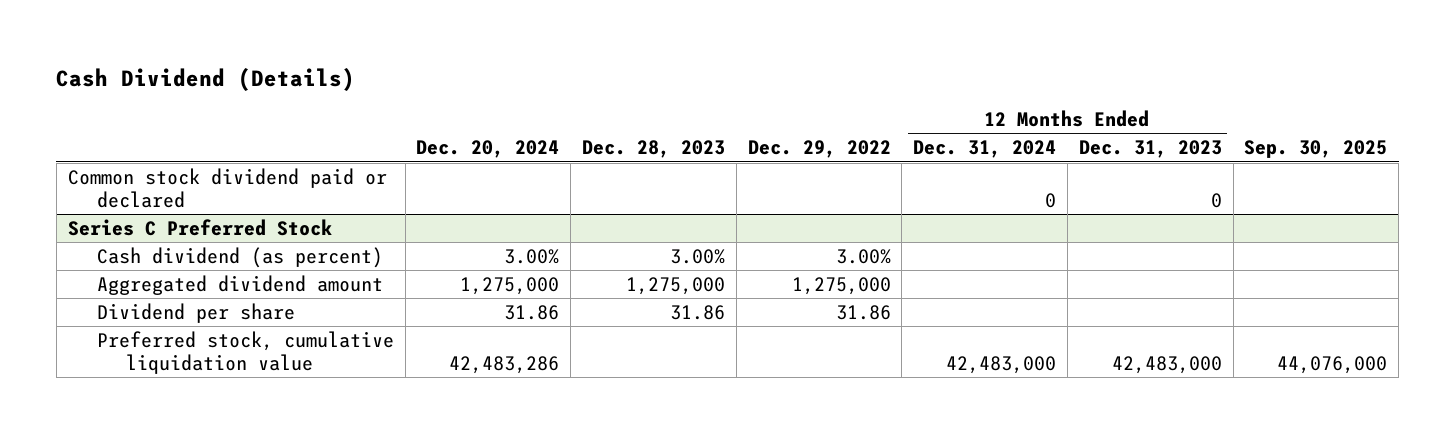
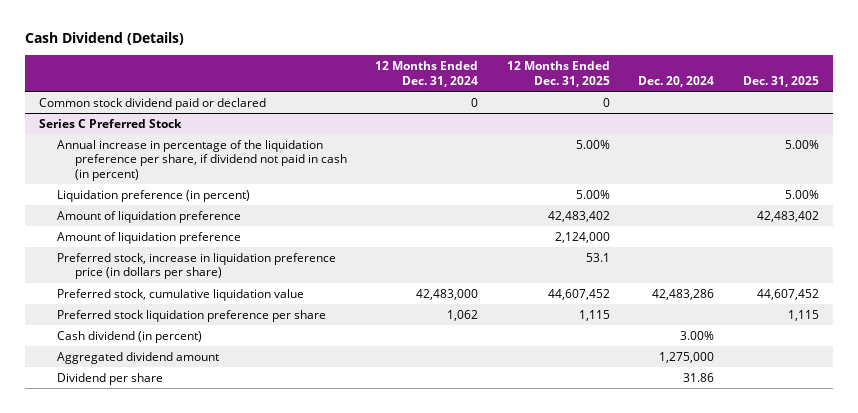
[582,140,726,159] Dec. 28, 2023 -> none
[747,140,891,159] Dec. 29, 2022 -> none
[1078,140,1222,159] Dec. 31, 2023 -> none
[1244,140,1388,159] Sep. 30, 2025 -> none
none -> [506,61,610,87] 12 Months Ended Dec. 31, 2025
none -> [742,75,819,87] Dec. 31, 2025
none -> [56,139,347,181] Annual increase in percentage of the liquidation preference per share, if dividend not paid in cash (in percent)
none -> [56,189,250,202] Liquidation preference (in percent)
none -> [56,210,241,223] Amount of liquidation preference
none -> [56,231,241,244] Amount of liquidation preference
none -> [56,252,336,280] Preferred stock, increase in liquidation preference price (in dollars per share)
[96,330,394,375] Preferred stock, cumulative liquidation value -> [56,288,304,301] Preferred stock, cumulative liquidation value
none -> [56,309,326,322] Preferred stock liquidation preference per share
[96,246,383,268] Cash dividend (as percent) -> [56,330,202,343] Cash dividend (in percent)

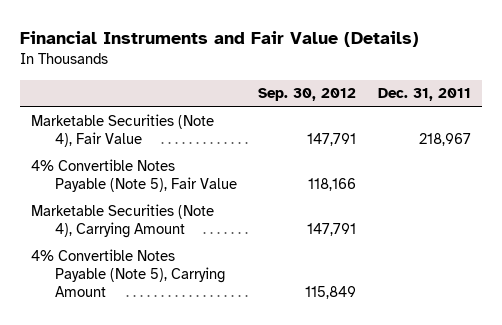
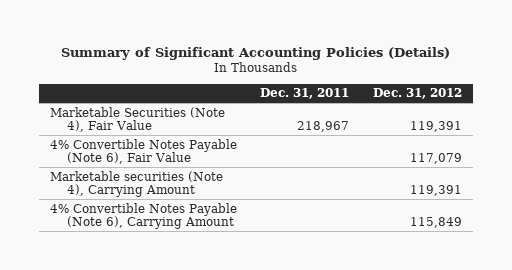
[20,30,420,47] Financial Instruments and Fair Value (Details) -> [60,46,450,60] Summary of Significant Accounting Policies (Details)
[258,88,357,102] Sep. 30, 2012 -> none
none -> [372,88,462,100] Dec. 31, 2012
[31,158,237,192] 4% Convertible Notes Payable (Note 5), Fair Value -> [50,138,238,165] 4% Convertible Notes Payable (Note 6), Fair Value
[31,203,215,238] Marketable Securities (Note 4), Carrying Amount -> [50,170,224,198] Marketable securities (Note 4), Carrying Amount
[31,248,225,297] 4% Convertible Notes Payable (Note 5), Carrying Amount -> [50,202,238,230] 4% Convertible Notes Payable (Note 6), Carrying Amount

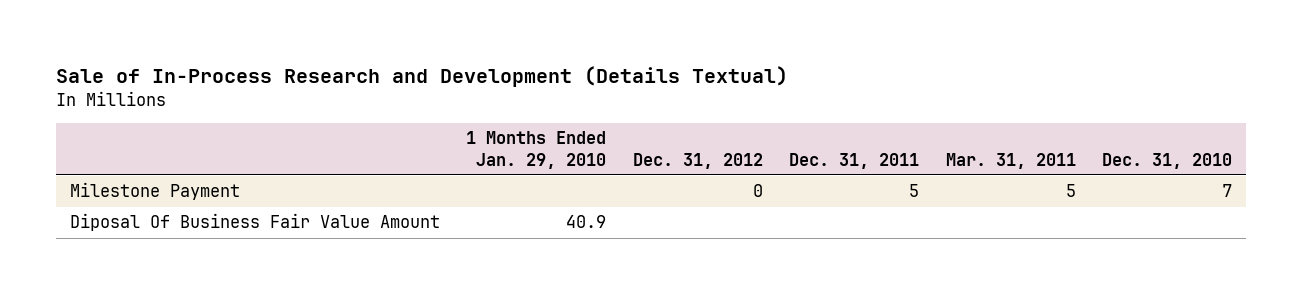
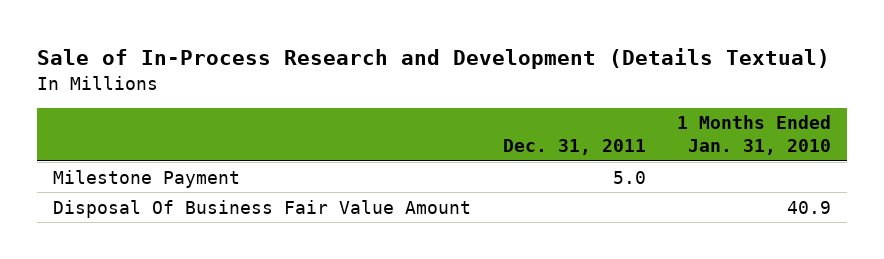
[466,130,607,169] 1 Months Ended Jan. 29, 2010 -> none
[632,152,763,169] Dec. 31, 2012 -> none
[945,152,1076,169] Mar. 31, 2011 -> none
[1102,152,1233,169] Dec. 31, 2010 -> none
none -> [677,115,832,156] 1 Months Ended Jan. 31, 2010
[909,184,920,198] 5 -> [612,170,646,184] 5.0
[69,213,440,232] Diposal Of Business Fair Value Amount -> [52,199,471,218] Disposal Of Business Fair Value Amount

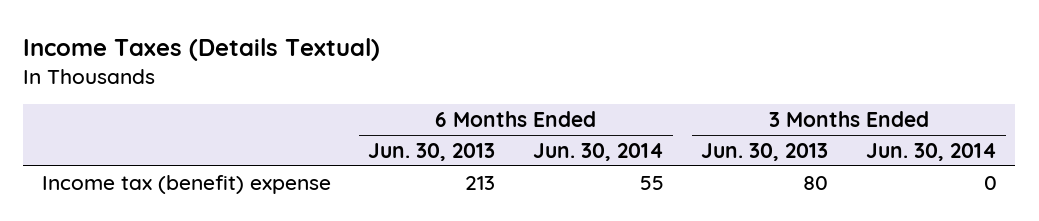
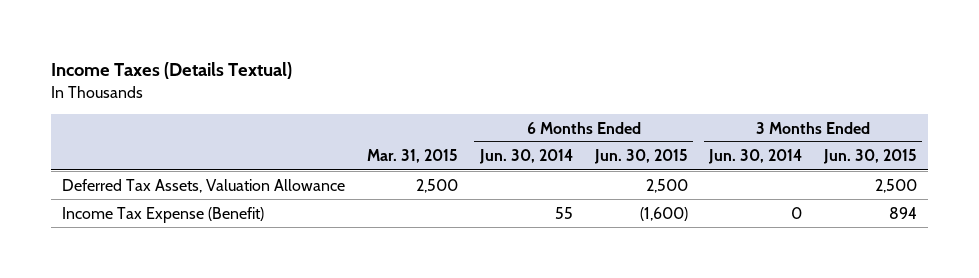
[368,142,496,161] Jun. 30, 2013 -> none
[701,142,829,161] Jun. 30, 2013 -> none
none -> [366,149,458,164] Mar. 31, 2015
none -> [593,149,688,165] Jun. 30, 2015
none -> [823,149,918,165] Jun. 30, 2015
none -> [62,178,346,193] Deferred Tax Assets, Valuation Allowance
[42,174,332,194] Income tax (benefit) expense -> [62,206,265,223] Income Tax Expense (Benefit)

